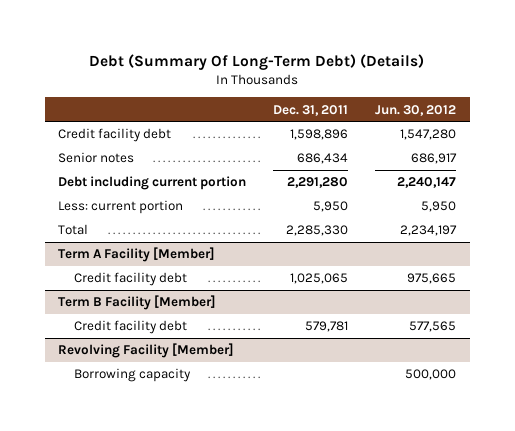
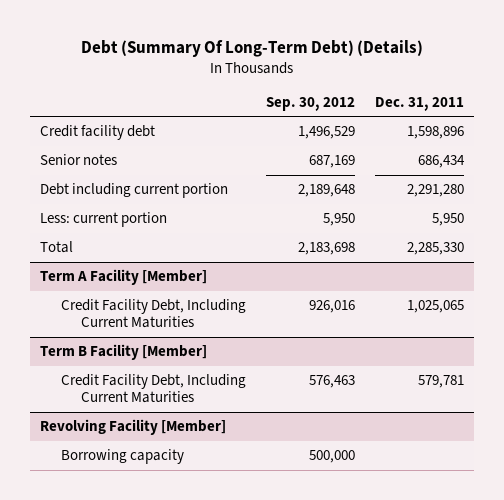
[375,104,457,116] Jun. 30, 2012 -> none
none -> [265,96,355,111] Sep. 30, 2012
[73,272,187,287] Credit facility debt -> [60,299,246,329] Credit Facility Debt, Including Current Maturities
[73,320,187,335] Credit facility debt -> [60,374,246,404] Credit Facility Debt, Including Current Maturities

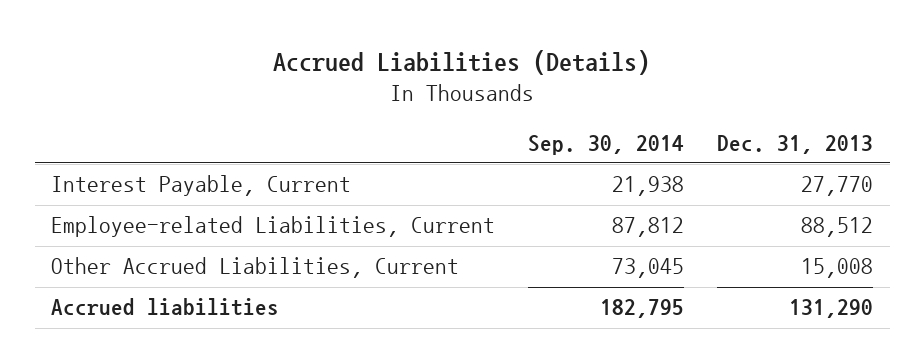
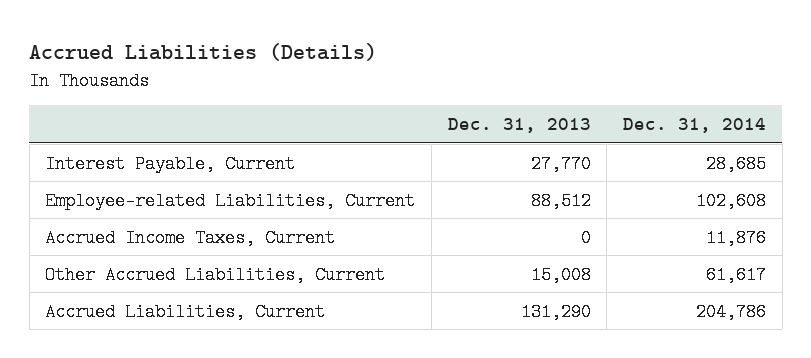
[528,134,685,155] Sep. 30, 2014 -> none
none -> [623,118,767,134] Dec. 31, 2014
none -> [45,228,336,247] Accrued Income Taxes, Current
[51,298,280,317] Accrued liabilities -> [45,302,326,321] Accrued Liabilities, Current

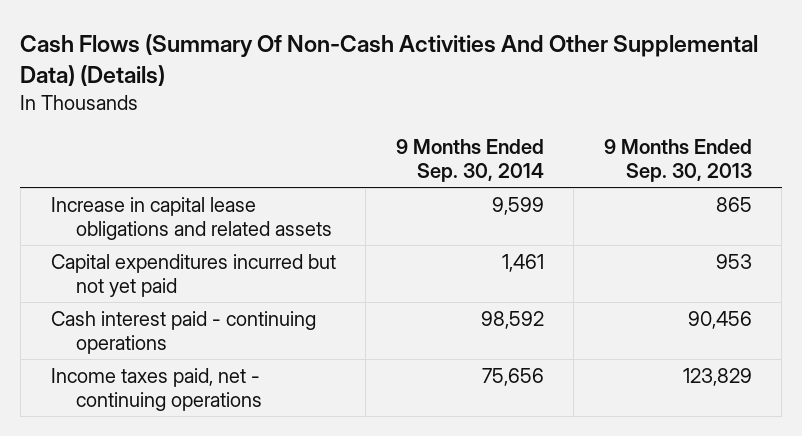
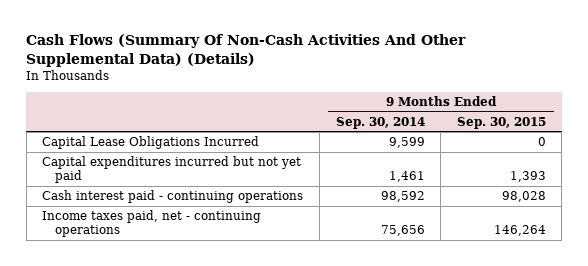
[603,138,752,183] 9 Months Ended Sep. 30, 2013 -> none
none -> [456,116,546,129] Sep. 30, 2015
[50,196,332,241] Increase in capital lease obligations and related assets -> [42,136,260,150] Capital Lease Obligations Incurred

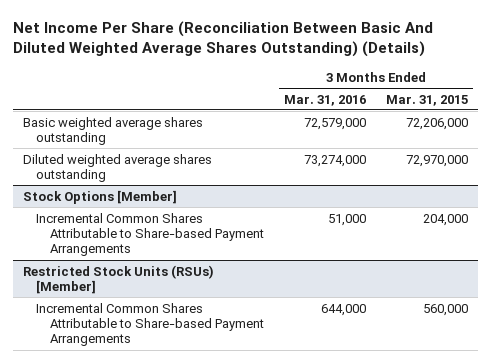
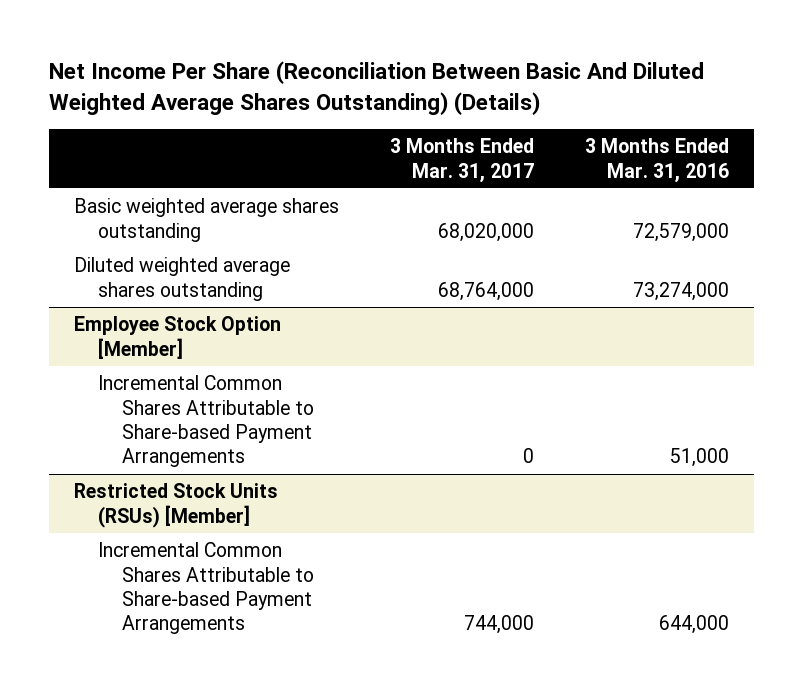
[385,94,468,106] Mar. 31, 2015 -> none
none -> [389,138,534,183] 3 Months Ended Mar. 31, 2017
[23,189,178,204] Stock Options [Member] -> [74,316,282,359] Employee Stock Option [Member]

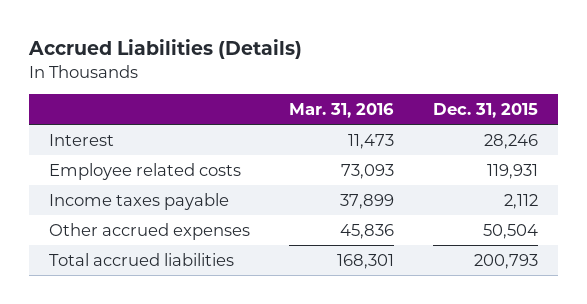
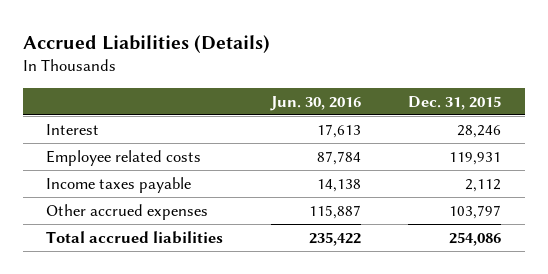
[289,103,395,119] Mar. 31, 2016 -> none
none -> [269,95,361,111] Jun. 30, 2016
[483,223,539,239] 50,504 -> [449,204,502,219] 103,797
[474,253,539,269] 200,793 -> [449,231,502,246] 254,086

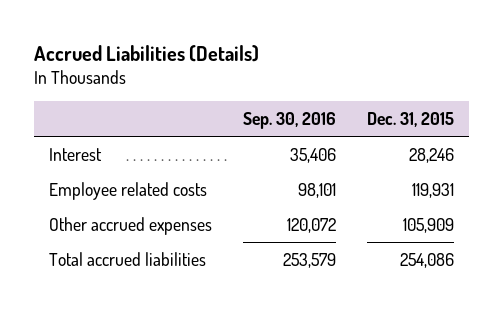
[269,95,361,111] Jun. 30, 2016 -> none
none -> [242,112,336,130] Sep. 30, 2016
[46,176,192,193] Income taxes payable -> none
[449,204,502,219] 103,797 -> [402,217,454,233] 105,909

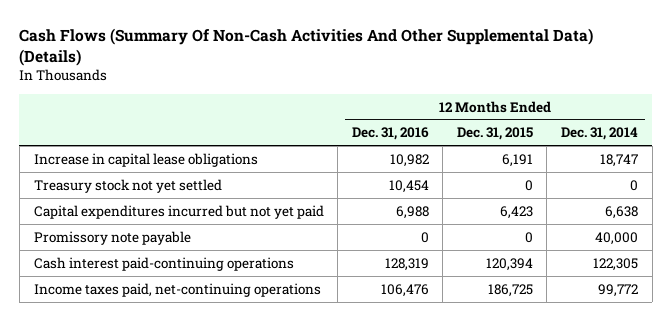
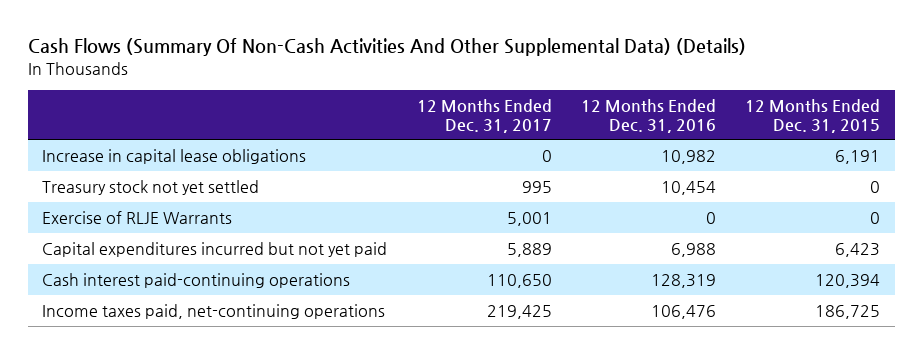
[561,127,639,141] Dec. 31, 2014 -> none
none -> [416,98,552,133] 12 Months Ended Dec. 31, 2017
none -> [42,210,233,224] Exercise of RLJE Warrants
[33,230,191,245] Promissory note payable -> none

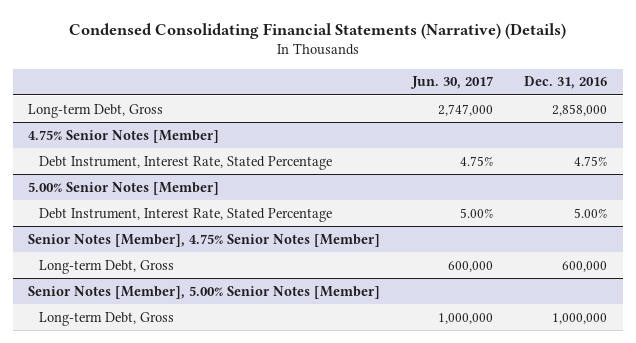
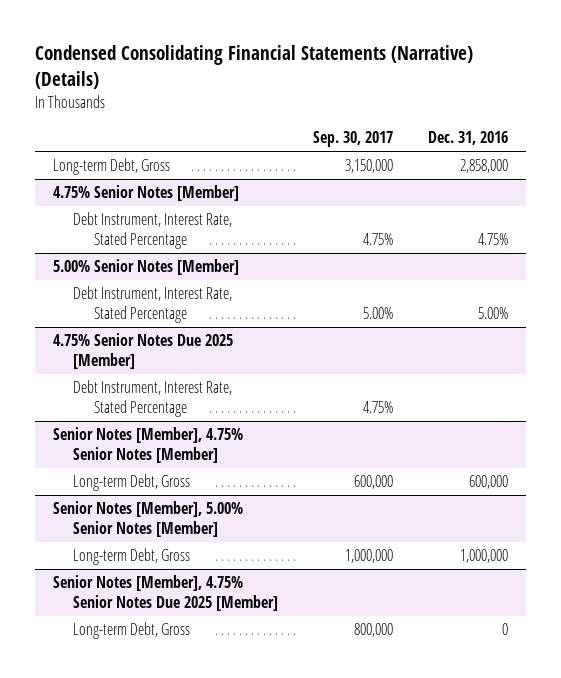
[409,76,493,90] Jun. 30, 2017 -> none
none -> [313,131,394,148] Sep. 30, 2017
none -> [52,333,233,370] 4.75% Senior Notes Due 2025 [Member]
none -> [73,380,233,418] Debt Instrument, Interest Rate, Stated Percentage
none -> [52,575,279,612] Senior Notes [Member], 4.75% Senior Notes Due 2025 [Member]
none -> [73,622,191,640] Long-term Debt, Gross

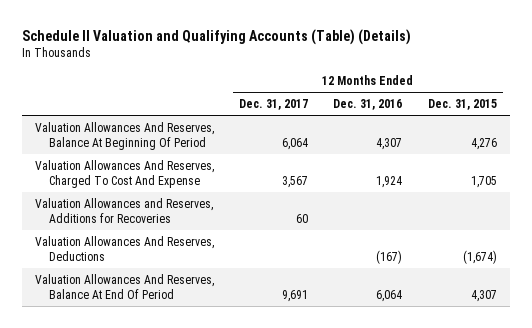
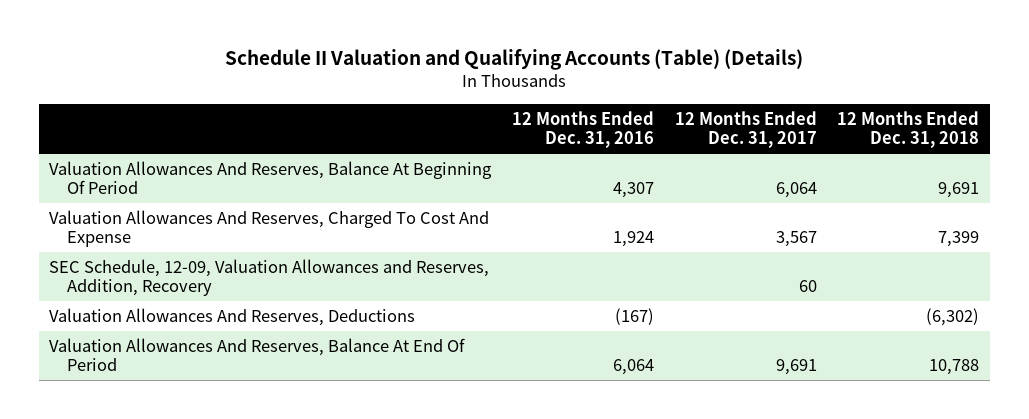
[427,98,497,110] Dec. 31, 2015 -> none
none -> [837,110,980,149] 12 Months Ended Dec. 31, 2018
[34,197,213,223] Valuation Allowances and Reserves, Additions for Recoveries -> [49,258,490,297] SEC Schedule, 12-09, Valuation Allowances and Reserves, Addition, Recovery

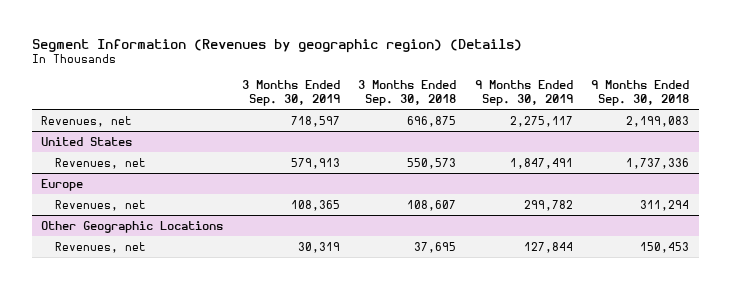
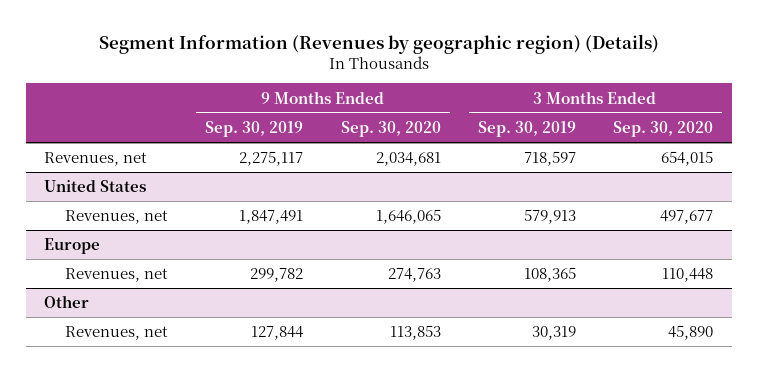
[358,80,457,107] 3 Months Ended Sep. 30, 2018 -> none
[591,80,690,107] 9 Months Ended Sep. 30, 2018 -> none
none -> [340,120,441,137] Sep. 30, 2020
none -> [612,120,713,137] Sep. 30, 2020
[41,220,224,233] Other Geographic Locations -> [44,295,90,309] Other

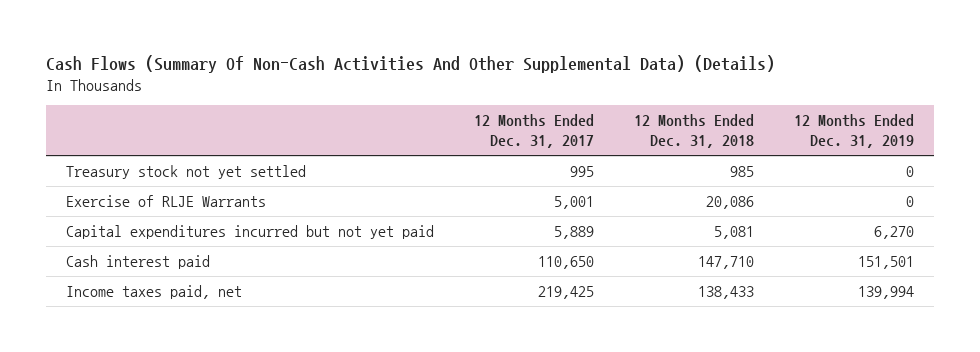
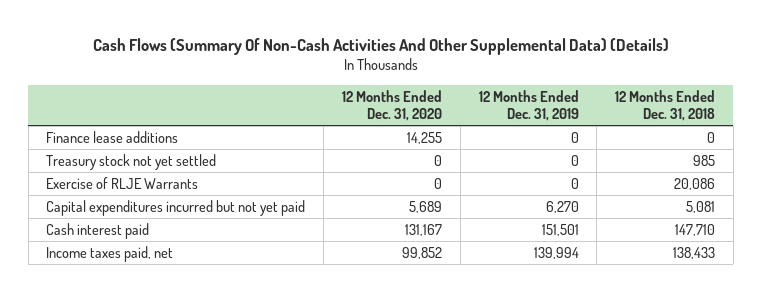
[473,114,594,148] 12 Months Ended Dec. 31, 2017 -> none
none -> [341,89,442,121] 12 Months Ended Dec. 31, 2020
none -> [46,130,179,143] Finance lease additions

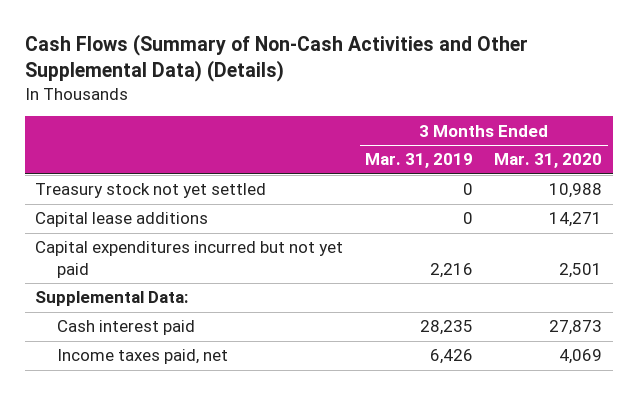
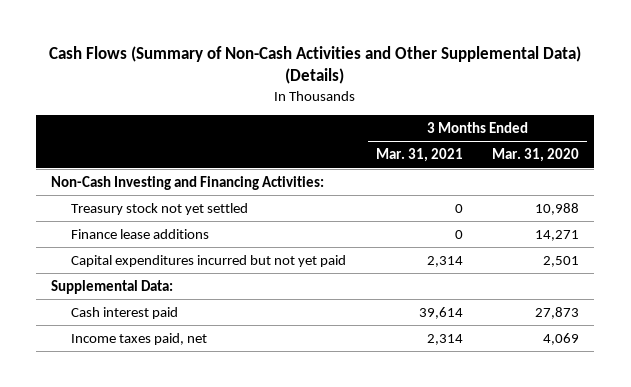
[364,153,473,169] Mar. 31, 2019 -> none
none -> [375,148,463,163] Mar. 31, 2021
none -> [51,175,325,190] Non-Cash Investing and Financing Activities:
[35,212,209,228] Capital lease additions -> [70,228,209,239] Finance lease additions

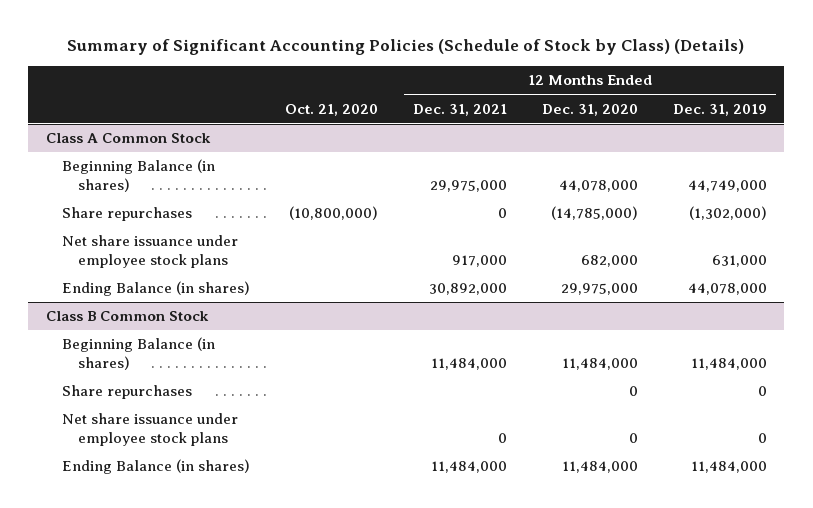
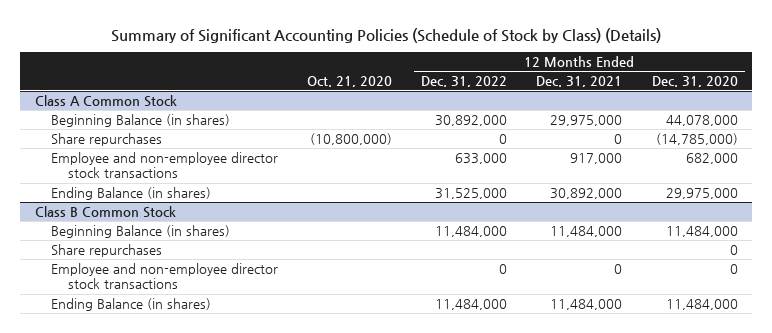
[672,103,767,116] Dec. 31, 2019 -> none
none -> [421,75,508,87] Dec. 31, 2022
[61,235,238,268] Net share issuance under employee stock plans -> [51,151,279,179] Employee and non-employee director stock transactions
[61,413,238,446] Net share issuance under employee stock plans -> [51,262,279,290] Employee and non-employee director stock transactions

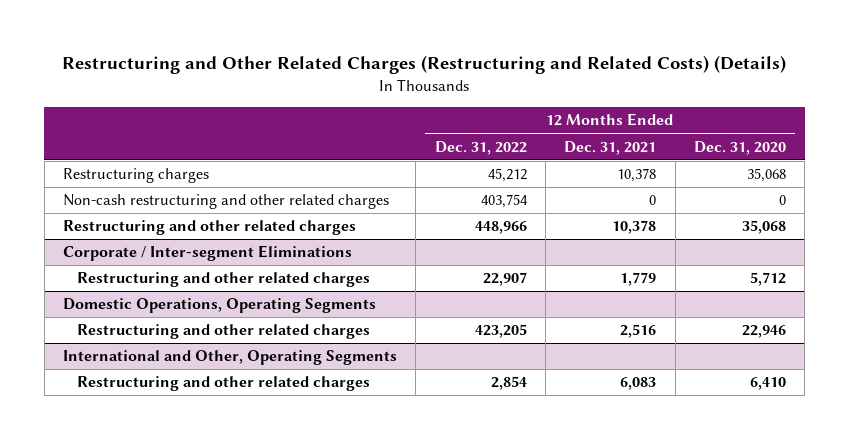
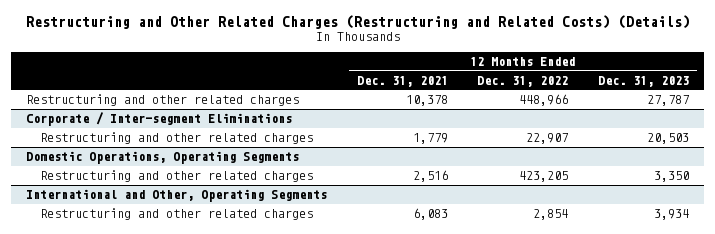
[693,140,786,155] Dec. 31, 2020 -> none
none -> [598,75,690,87] Dec. 31, 2023
[63,168,210,184] Restructuring charges -> none
[63,194,390,210] Non-cash restructuring and other related charges -> none

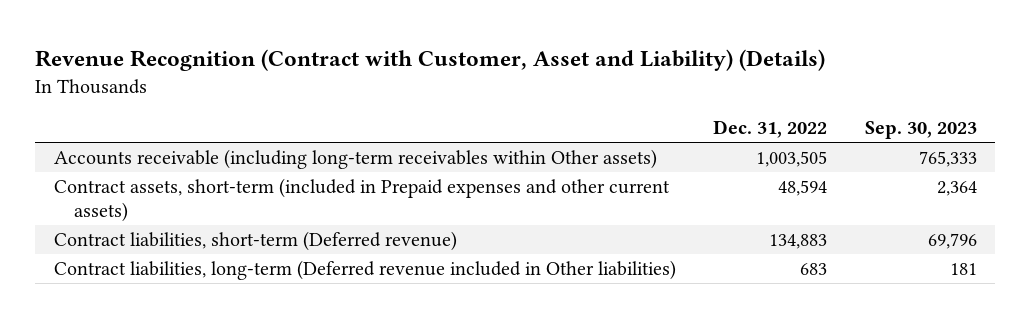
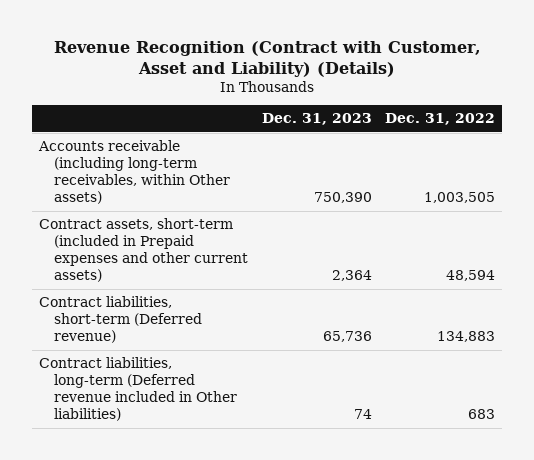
[864,121,977,140] Sep. 30, 2023 -> none
none -> [261,113,372,126] Dec. 31, 2023
[53,148,657,169] Accounts receivable (including long-term receivables within Other assets) -> [37,140,231,205] Accounts receivable (including long-term receivables, within Other assets)

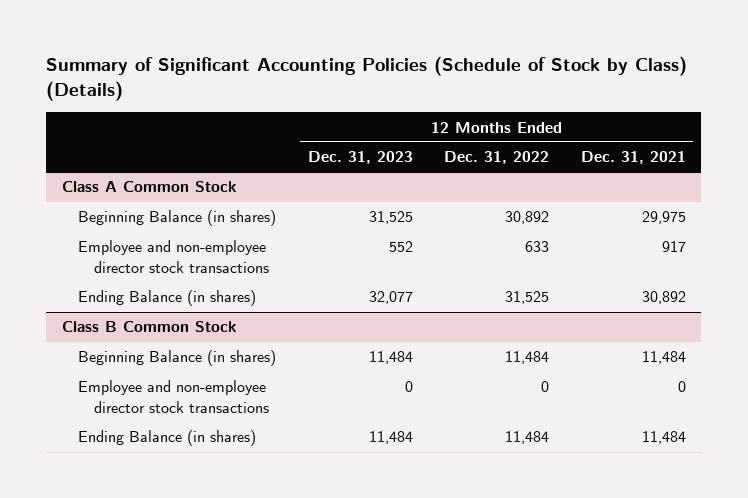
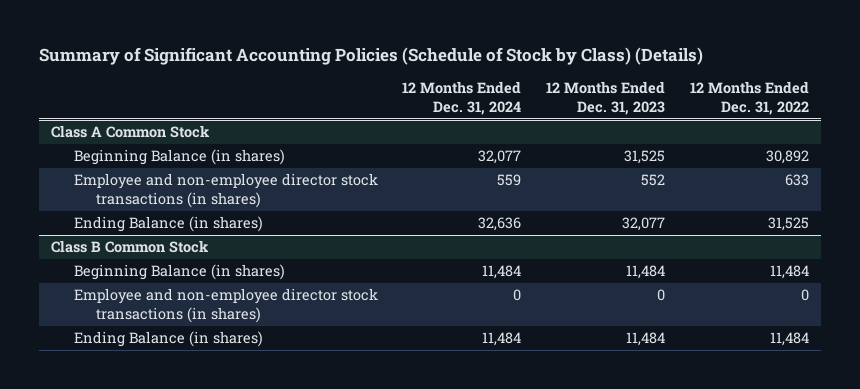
[580,151,686,165] Dec. 31, 2021 -> none
none -> [402,81,522,115] 12 Months Ended Dec. 31, 2024
[78,240,270,273] Employee and non-employee director stock transactions -> [73,173,378,208] Employee and non-employee director stock transactions (in shares)
[78,380,270,413] Employee and non-employee director stock transactions -> [73,288,378,323] Employee and non-employee director stock transactions (in shares)

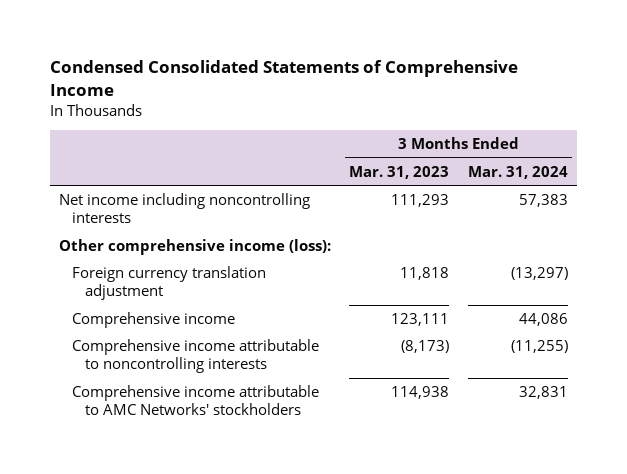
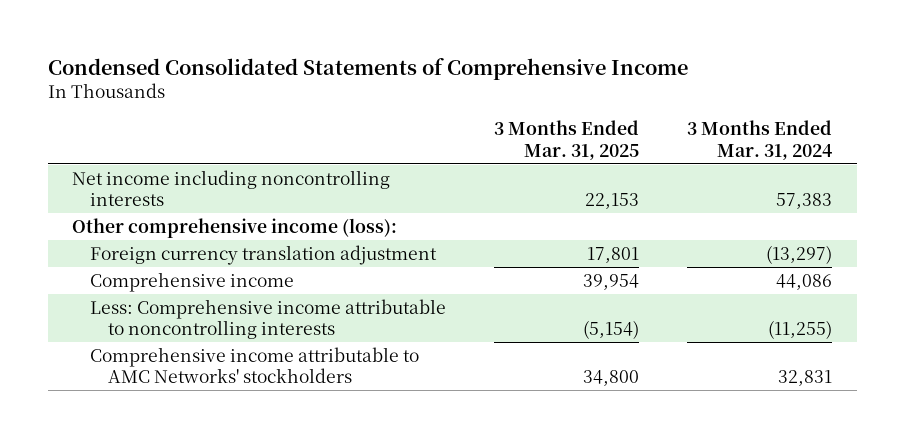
[349,165,450,179] Mar. 31, 2023 -> none
none -> [494,120,640,160] 3 Months Ended Mar. 31, 2025
[72,338,320,374] Comprehensive income attributable to noncontrolling interests -> [89,298,446,340] Less: Comprehensive income attributable to noncontrolling interests

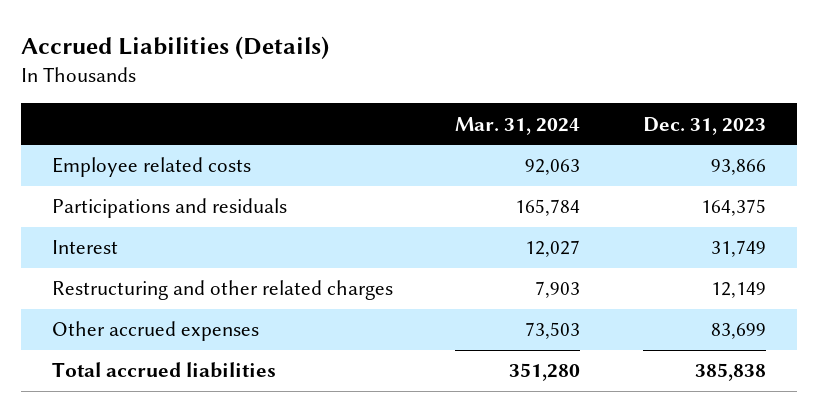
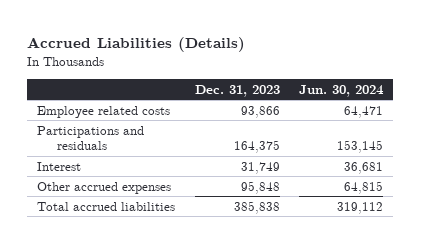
[455,116,581,135] Mar. 31, 2024 -> none
none -> [299,84,385,97] Jun. 30, 2024
[51,280,393,301] Restructuring and other related charges -> none
[710,323,766,340] 83,699 -> [240,180,280,194] 95,848

